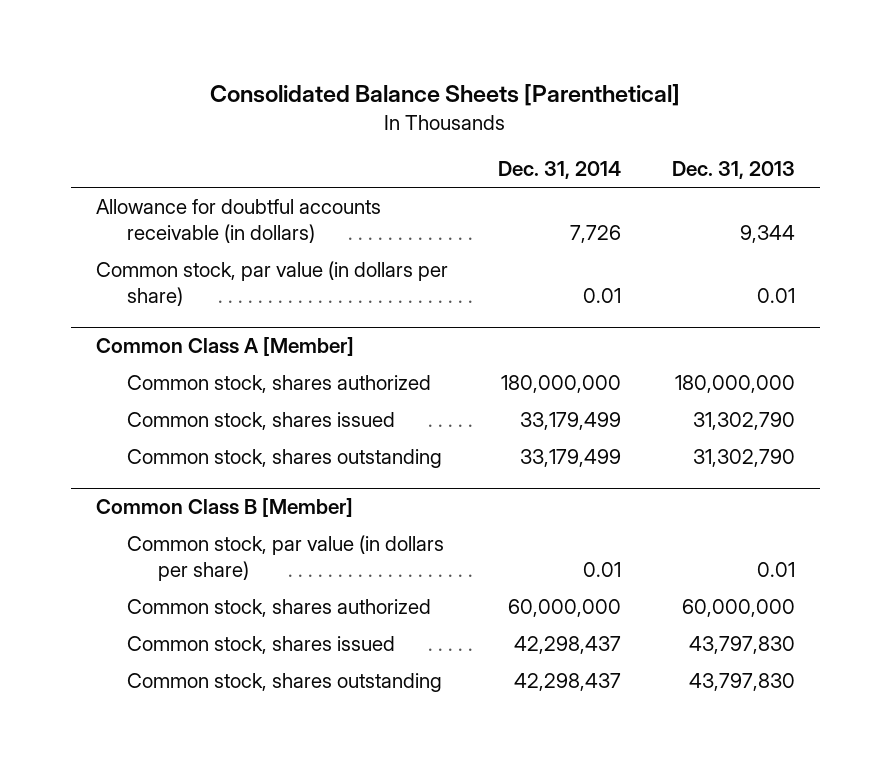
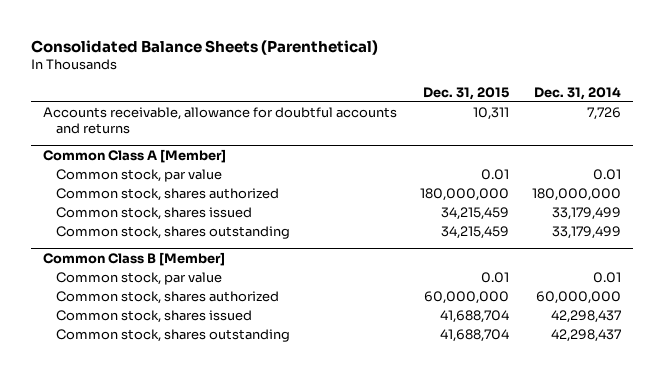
[210,84,681,107] Consolidated Balance Sheets [Parenthetical] -> [31,39,379,55] Consolidated Balance Sheets (Parenthetical)
[671,161,795,180] Dec. 31, 2013 -> none
none -> [422,86,509,100] Dec. 31, 2015
[95,260,448,306] Common stock, par value (in dollars per share) -> none
[95,198,381,243] Allowance for doubtful accounts receivable (in dollars) -> [42,107,397,135] Accounts receivable, allowance for doubtful accounts and returns
none -> [55,169,222,183] Common stock, par value
[127,534,445,581] Common stock, par value (in dollars per share) -> [55,272,222,286] Common stock, par value

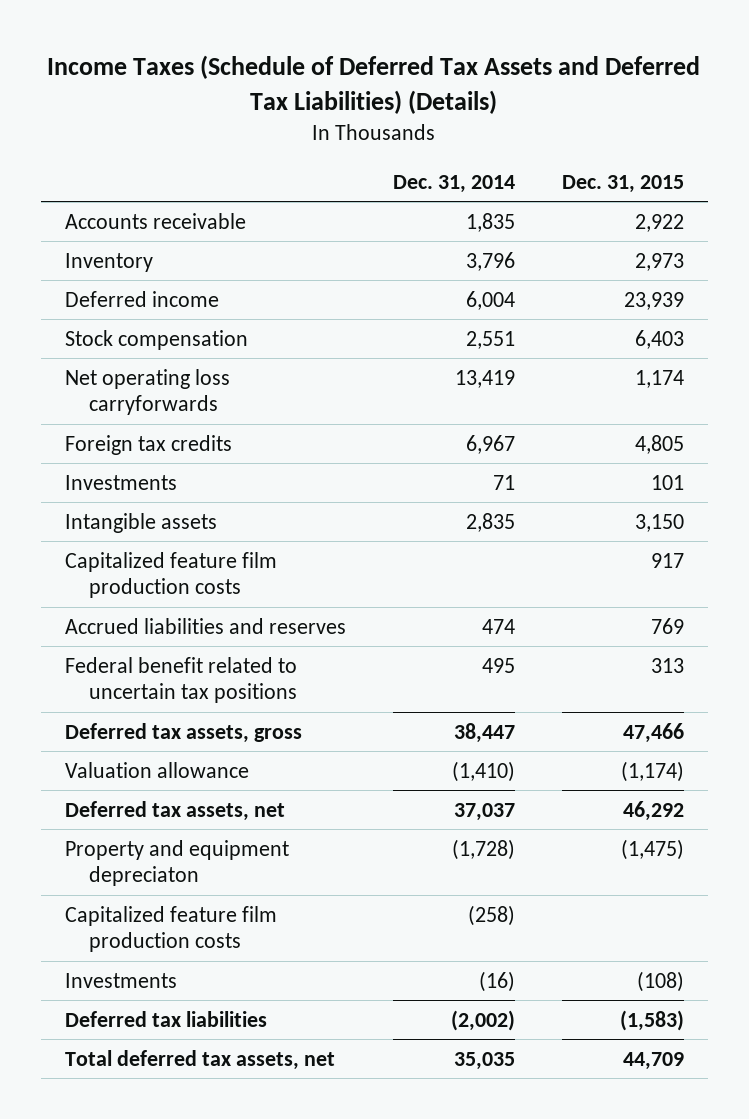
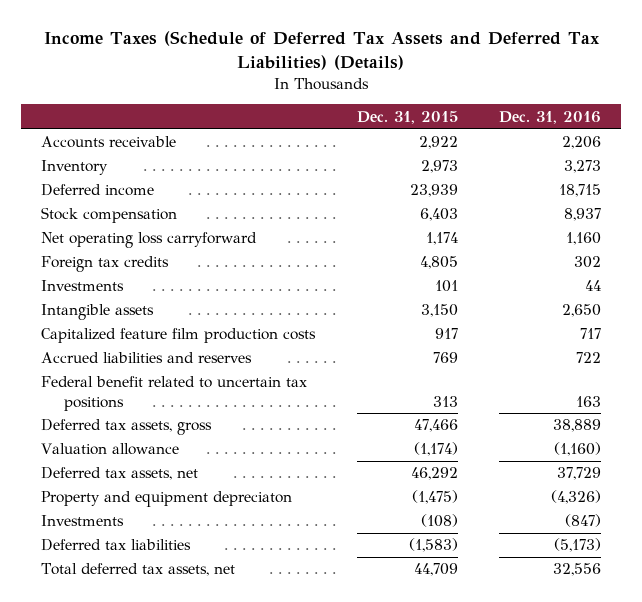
[392,174,515,193] Dec. 31, 2014 -> none
none -> [498,110,601,124] Dec. 31, 2016
[64,368,230,416] Net operating loss carryforwards -> [41,232,258,249] Net operating loss carryforward
[64,905,277,953] Capitalized feature film production costs -> none

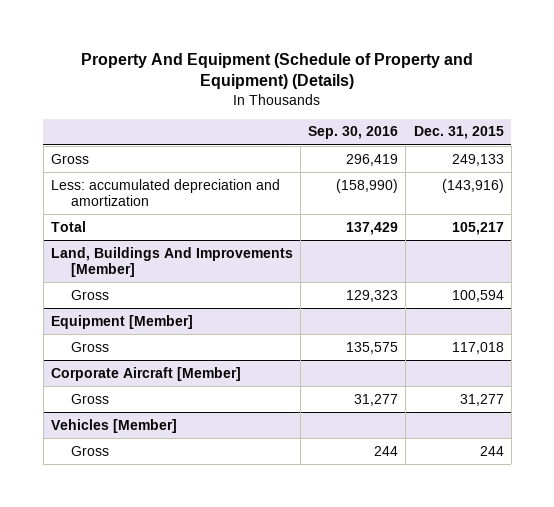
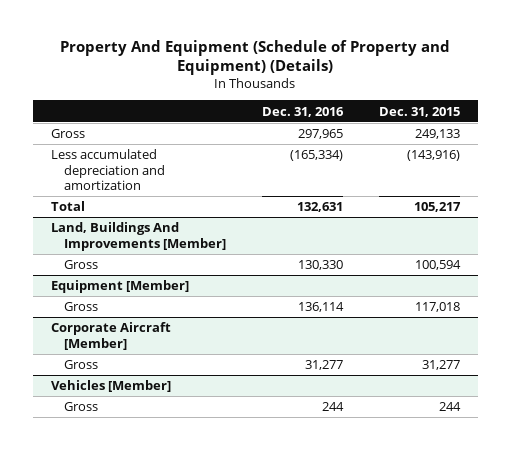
[308,126,399,140] Sep. 30, 2016 -> none
none -> [261,106,344,117] Dec. 31, 2016
[50,178,280,206] Less: accumulated depreciation and amortization -> [50,149,165,191] Less accumulated depreciation and amortization

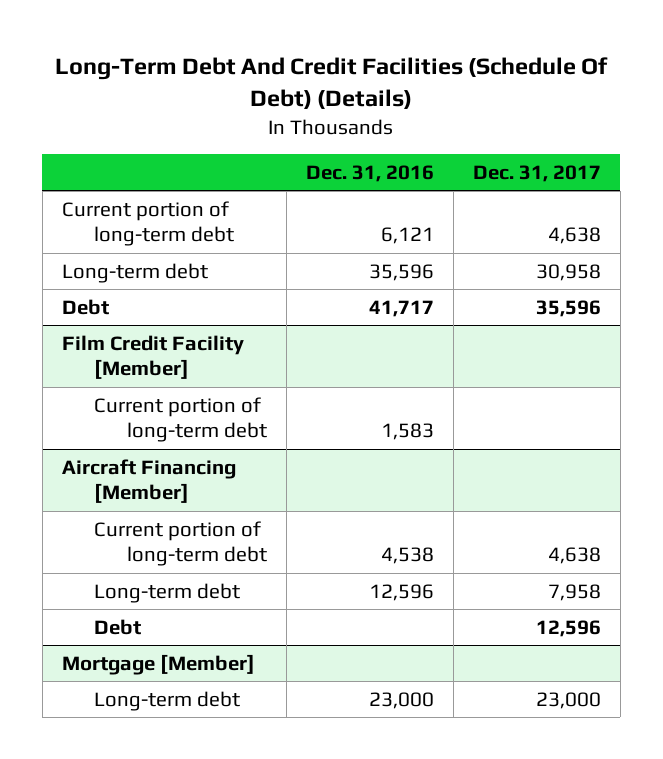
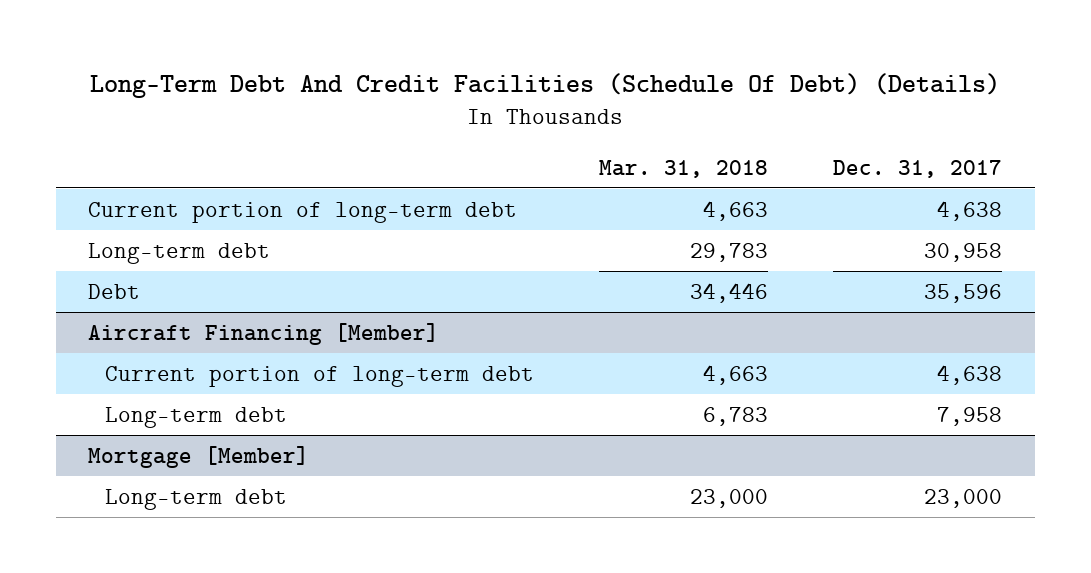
[305,165,434,183] Dec. 31, 2016 -> none
none -> [599,159,769,178] Mar. 31, 2018
[61,334,244,380] Film Credit Facility [Member] -> none
[94,396,267,443] Current portion of long-term debt -> none
[94,618,142,635] Debt -> none

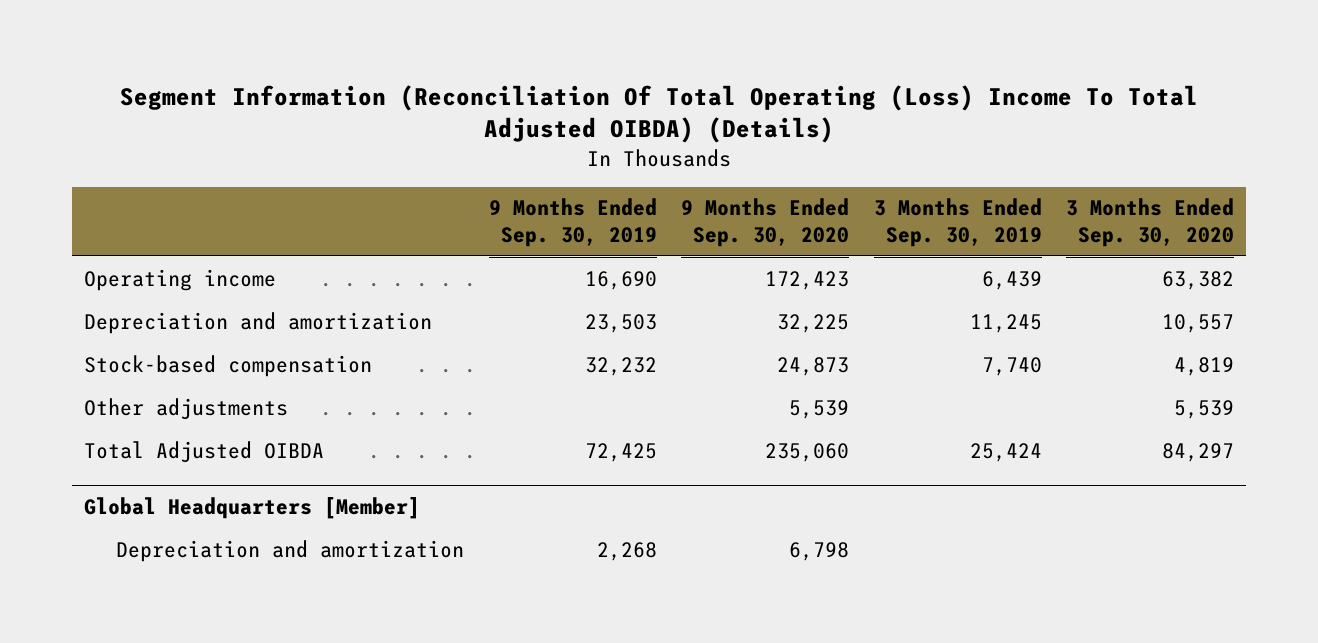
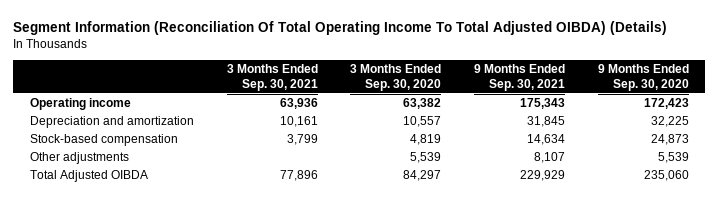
[120,84,1199,144] Segment Information (Reconciliation Of Total Operating (Loss) Income To Total Adjusted OIBDA) (Details) -> [13,20,668,35] Segment Information (Reconciliation Of Total Operating Income To Total Adjusted OIBDA) (Details)
[488,198,657,247] 9 Months Ended Sep. 30, 2019 -> none
[873,198,1042,247] 3 Months Ended Sep. 30, 2019 -> none
none -> [226,63,318,91] 3 Months Ended Sep. 30, 2021
none -> [474,63,566,91] 9 Months Ended Sep. 30, 2021
[84,496,421,519] Global Headquarters [Member] -> none
[116,539,465,562] Depreciation and amortization -> none

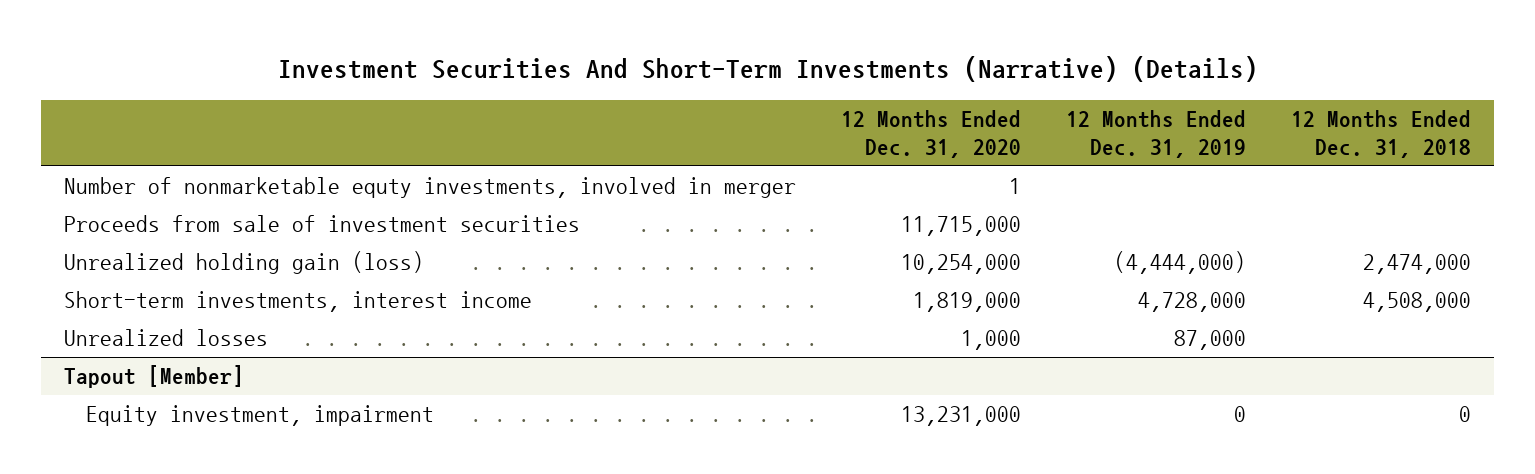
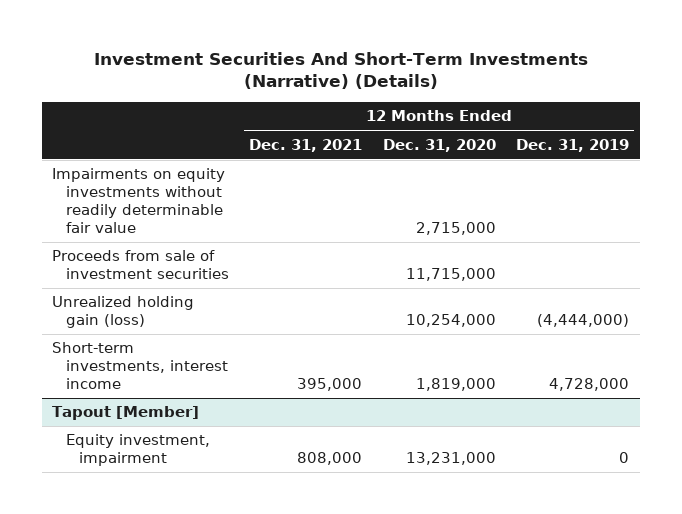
[1291,109,1472,159] 12 Months Ended Dec. 31, 2018 -> none
none -> [249,138,363,152] Dec. 31, 2021
[63,177,796,199] Number of nonmarketable equty investments, involved in merger -> none
none -> [52,168,226,234] Impairments on equity investments without readily determinable fair value
[63,329,268,347] Unrealized losses -> none

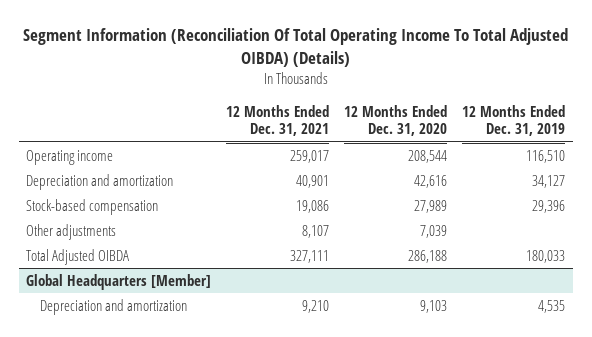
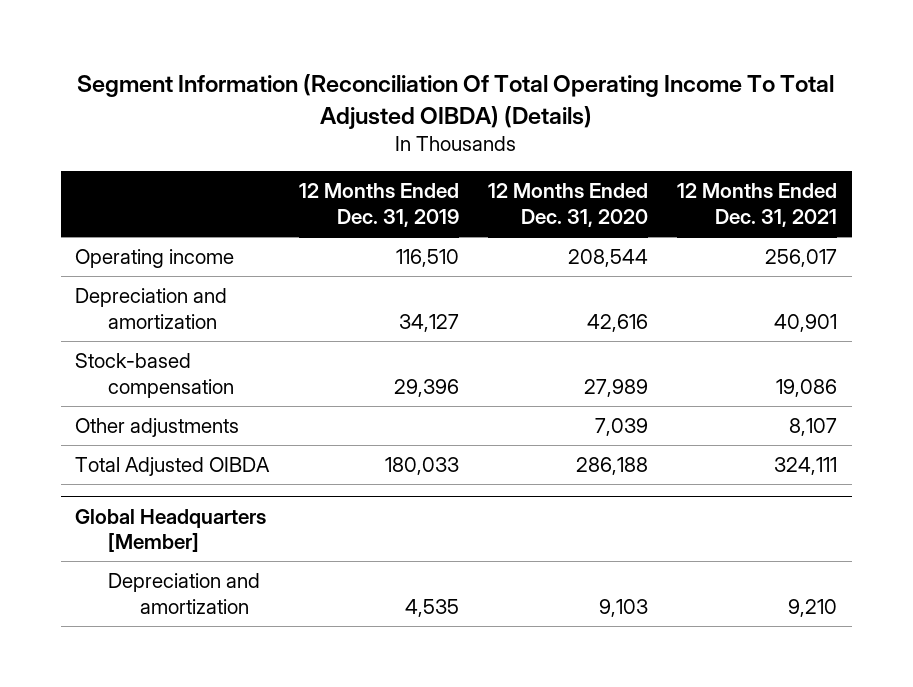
[290,149,330,163] 259,017 -> [765,248,838,267] 256,017
[290,249,330,263] 327,111 -> [774,456,838,475] 324,111

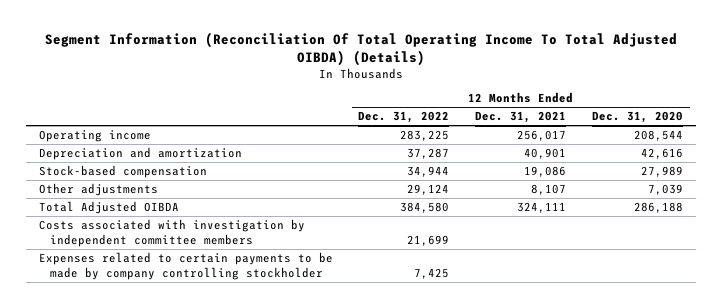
[298,183,459,228] 12 Months Ended Dec. 31, 2019 -> none
none -> [358,111,450,124] Dec. 31, 2022
[75,508,267,553] Global Headquarters [Member] -> none
[107,572,260,614] Depreciation and amortization -> none
none -> [38,219,305,248] Costs associated with investigation by independent committee members
none -> [38,252,333,281] Expenses related to certain payments to be made by company controlling stockholder

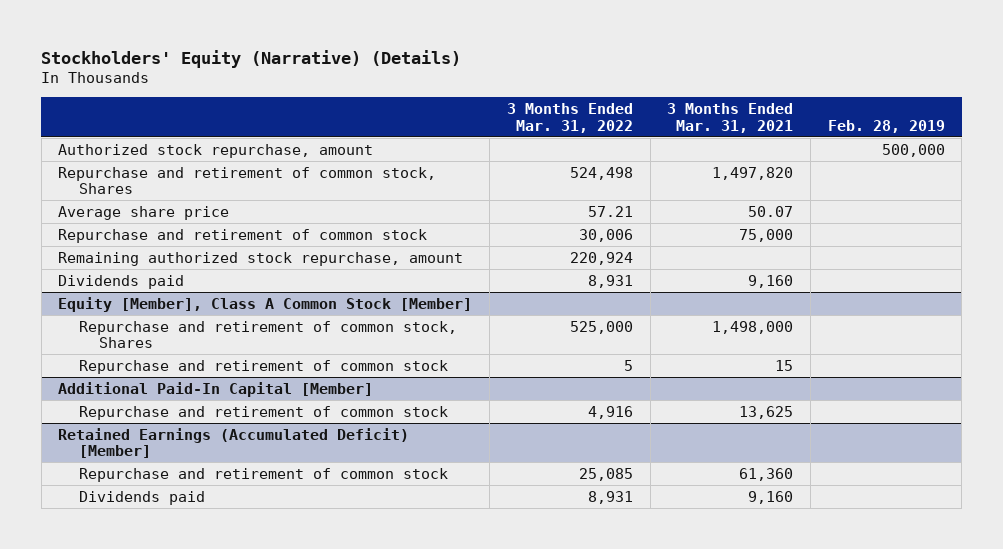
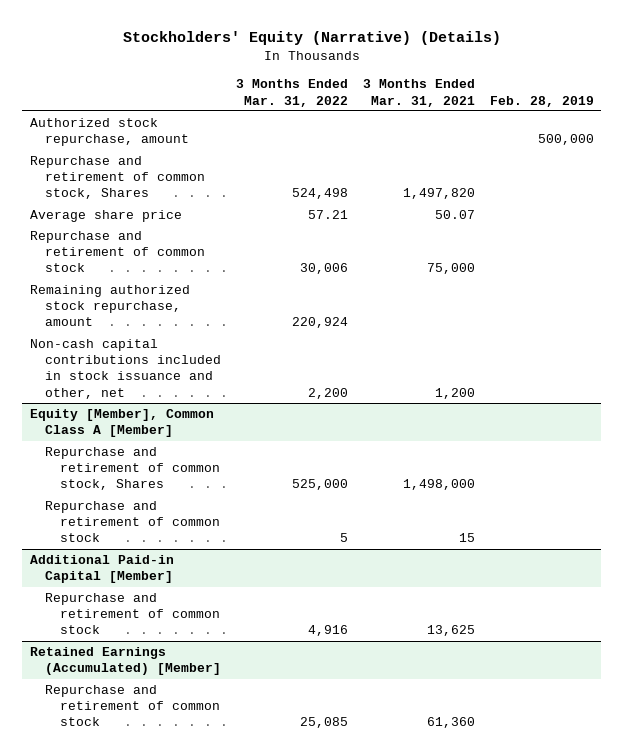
[58,274,185,289] Dividends paid -> none
none -> [29,339,221,399] Non-cash capital contributions included in stock issuance and other, net
[58,296,473,312] Equity [Member], Class A Common Stock [Member] -> [29,409,214,438] Equity [Member], Common Class A [Member]
[58,381,374,397] Additional Paid-In Capital [Member] -> [29,555,174,584] Additional Paid-in Capital [Member]
[58,427,410,459] Retained Earnings (Accumulated Deficit) [Member] -> [29,647,221,676] Retained Earnings (Accumulated) [Member]
[78,490,205,505] Dividends paid -> none

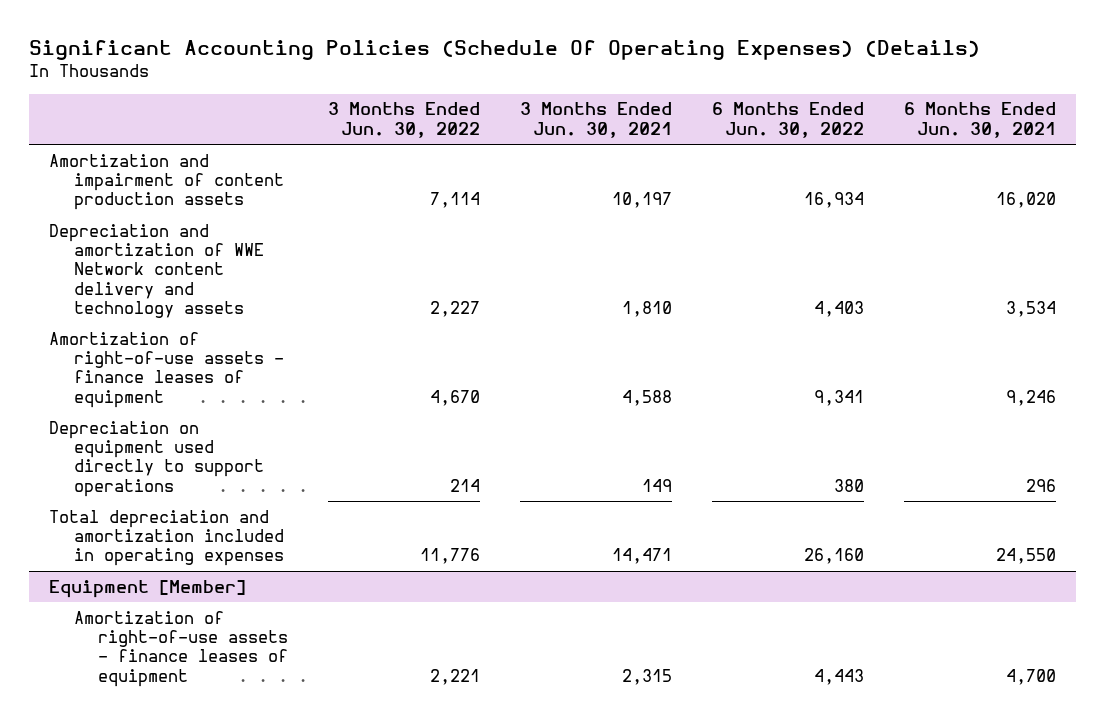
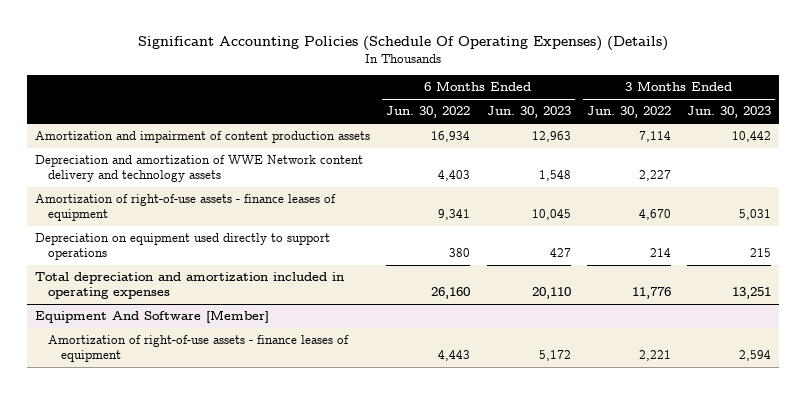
[520,102,673,138] 3 Months Ended Jun. 30, 2021 -> none
[904,102,1057,138] 6 Months Ended Jun. 30, 2021 -> none
none -> [486,106,571,119] Jun. 30, 2023
none -> [687,106,772,119] Jun. 30, 2023
[49,579,247,598] Equipment [Member] -> [34,310,269,324] Equipment And Software [Member]

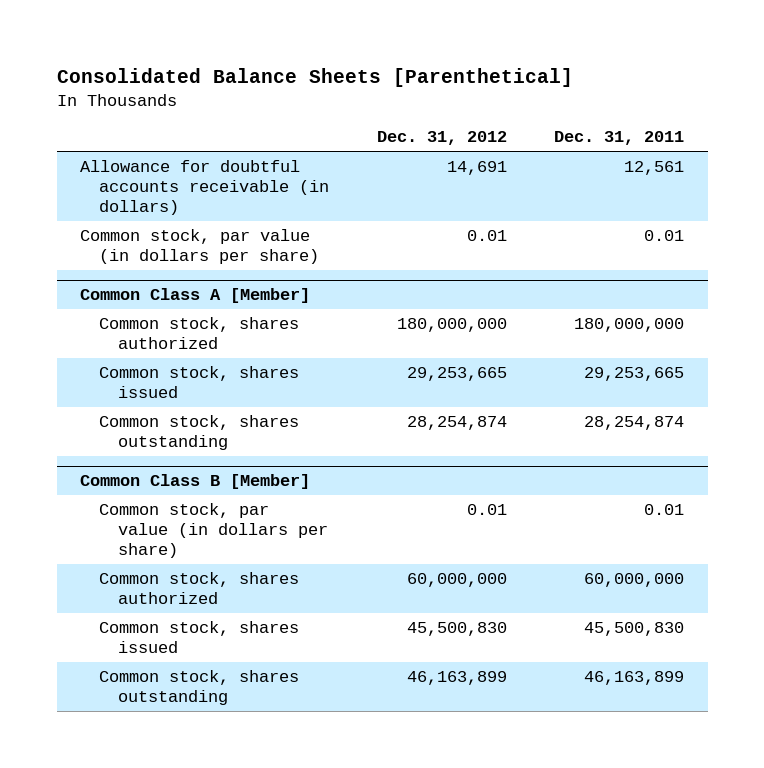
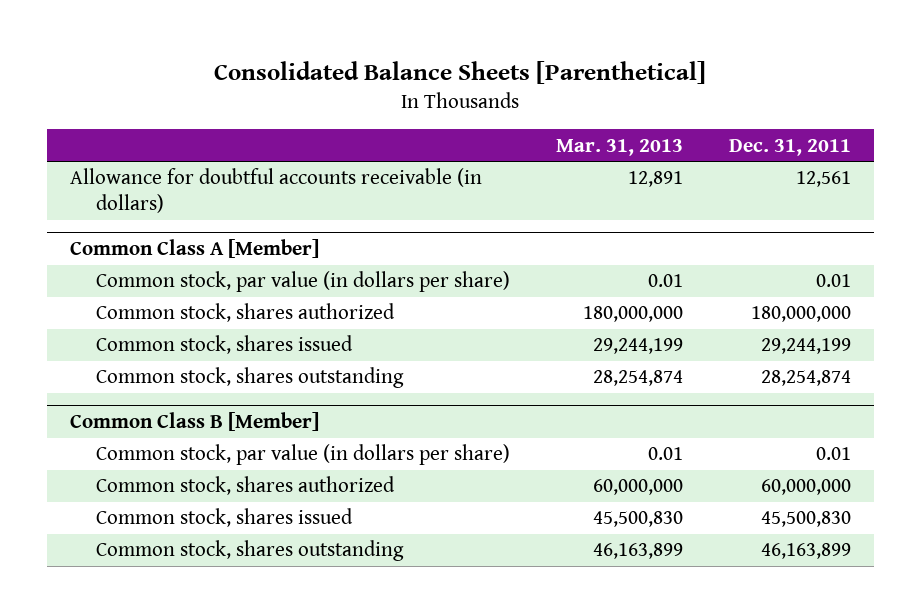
[376,131,507,146] Dec. 31, 2012 -> none
none -> [555,138,683,156] Mar. 31, 2013
[80,229,320,265] Common stock, par value (in dollars per share) -> none
none -> [96,271,511,293] Common stock, par value (in dollars per share)
[584,367,685,382] 29,253,665 -> [760,338,851,355] 29,244,199

